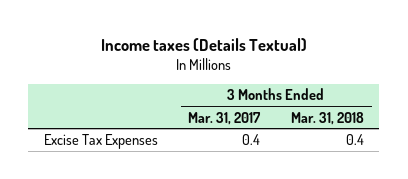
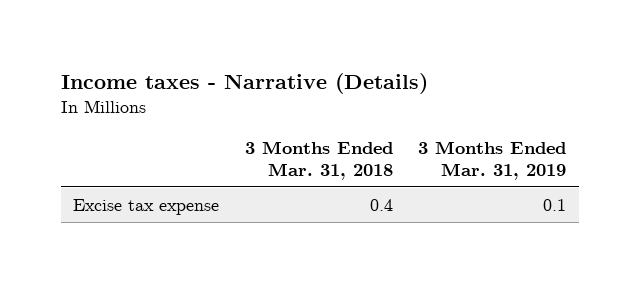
[100,37,307,51] Income taxes (Details Textual) -> [60,72,428,94] Income taxes - Narrative (Details)
[188,111,262,125] Mar. 31, 2017 -> none
none -> [418,141,567,180] 3 Months Ended Mar. 31, 2019
[43,134,158,150] Excise Tax Expenses -> [73,199,220,216] Excise tax expense

